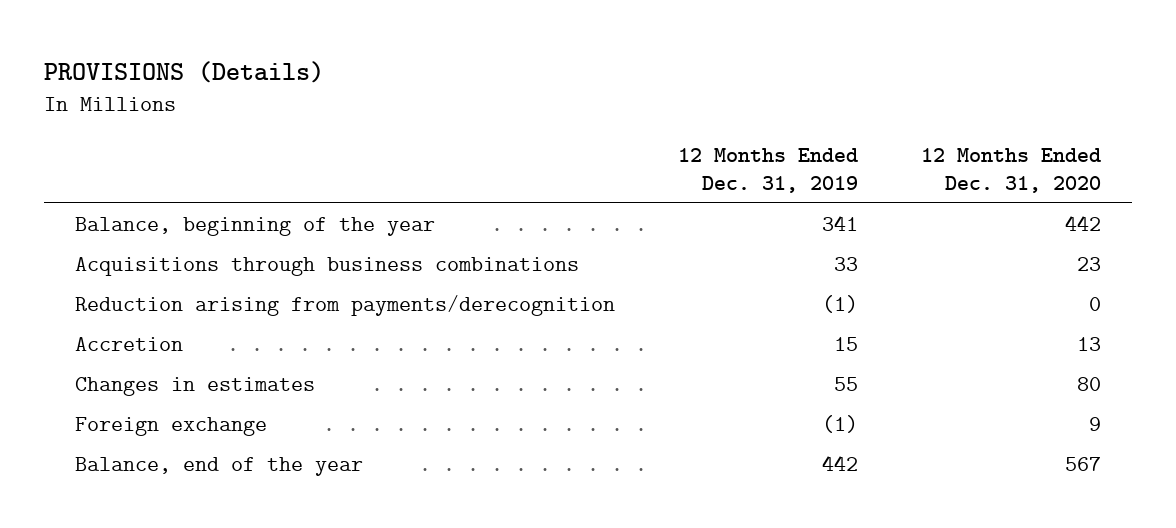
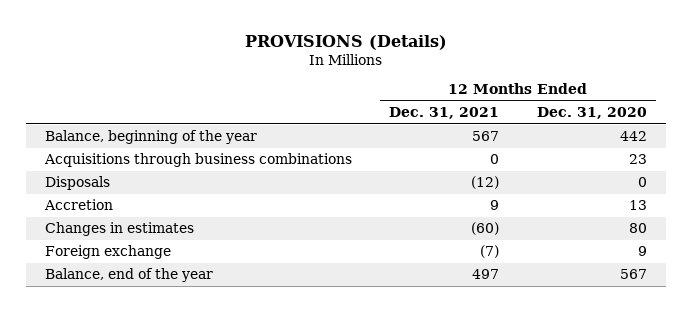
[678,147,859,193] 12 Months Ended Dec. 31, 2019 -> none
none -> [389,106,500,119] Dec. 31, 2021
[75,295,616,317] Reduction arising from payments/derecognition -> none
none -> [44,176,110,191] Disposals

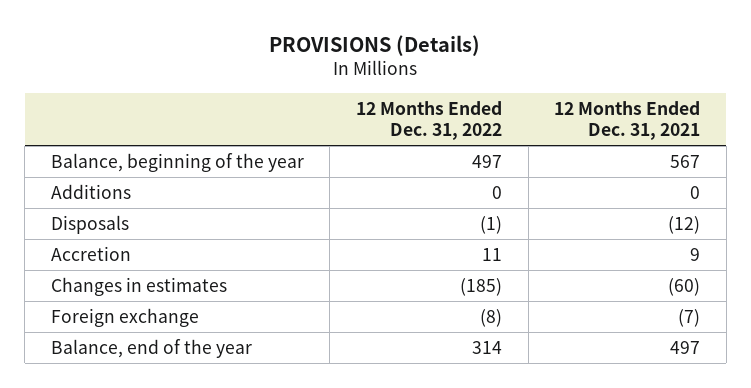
[537,106,648,119] Dec. 31, 2020 -> none
none -> [355,100,502,140] 12 Months Ended Dec. 31, 2022
[43,153,352,168] Acquisitions through business combinations -> [50,184,131,200] Additions

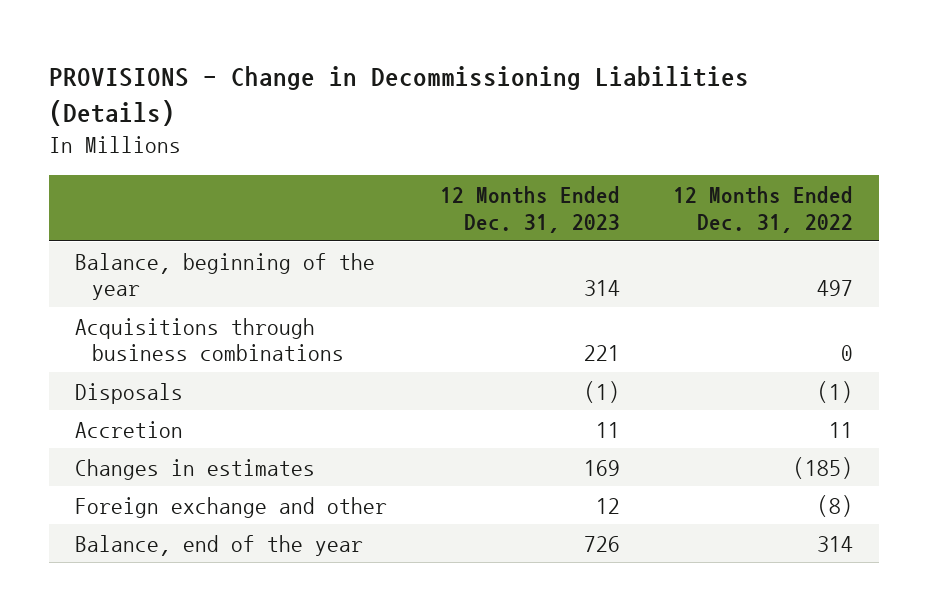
[269,34,481,56] PROVISIONS (Details) -> [49,66,750,126] PROVISIONS - Change in Decommissioning Liabilities (Details)
[554,100,701,140] 12 Months Ended Dec. 31, 2021 -> none
none -> [439,186,620,233] 12 Months Ended Dec. 31, 2023
[50,184,131,200] Additions -> [75,317,344,362] Acquisitions through business combinations
[50,308,199,328] Foreign exchange -> [75,496,388,518] Foreign exchange and other

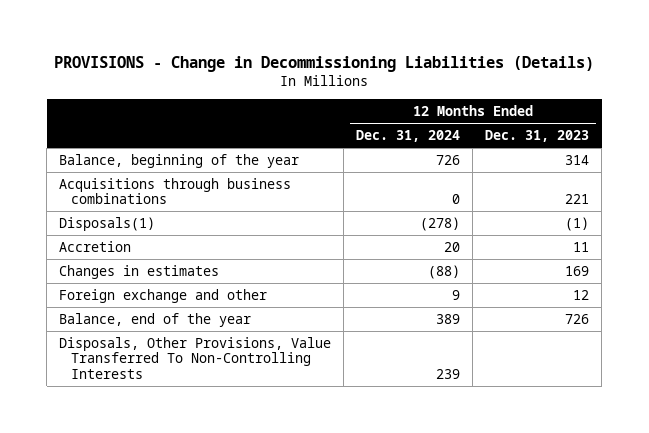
[672,186,853,233] 12 Months Ended Dec. 31, 2022 -> none
none -> [356,129,461,142] Dec. 31, 2024
[75,382,184,404] Disposals -> [59,216,156,231] Disposals(1)
none -> [59,336,332,379] Disposals, Other Provisions, Value Transferred To Non-Controlling Interests

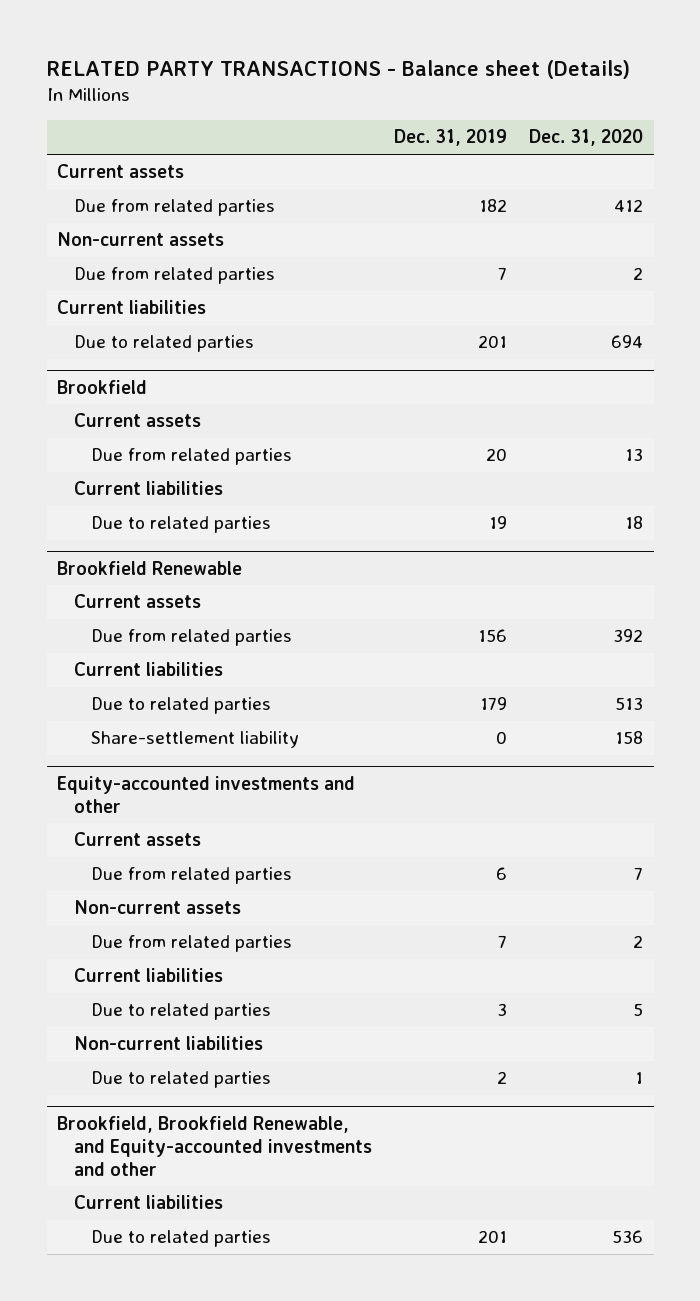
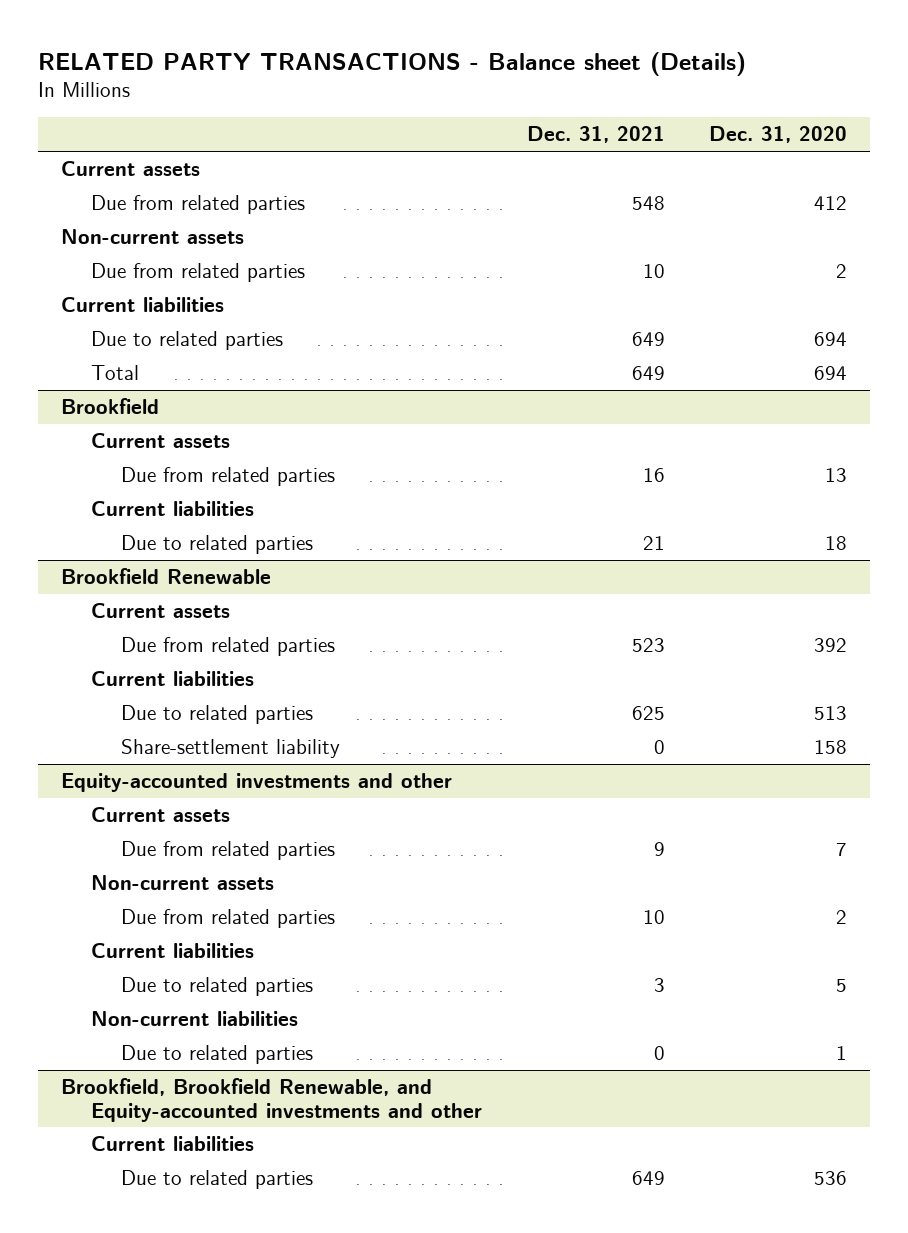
[393,129,507,147] Dec. 31, 2019 -> none
none -> [526,126,665,144] Dec. 31, 2021
none -> [90,364,139,380] Total

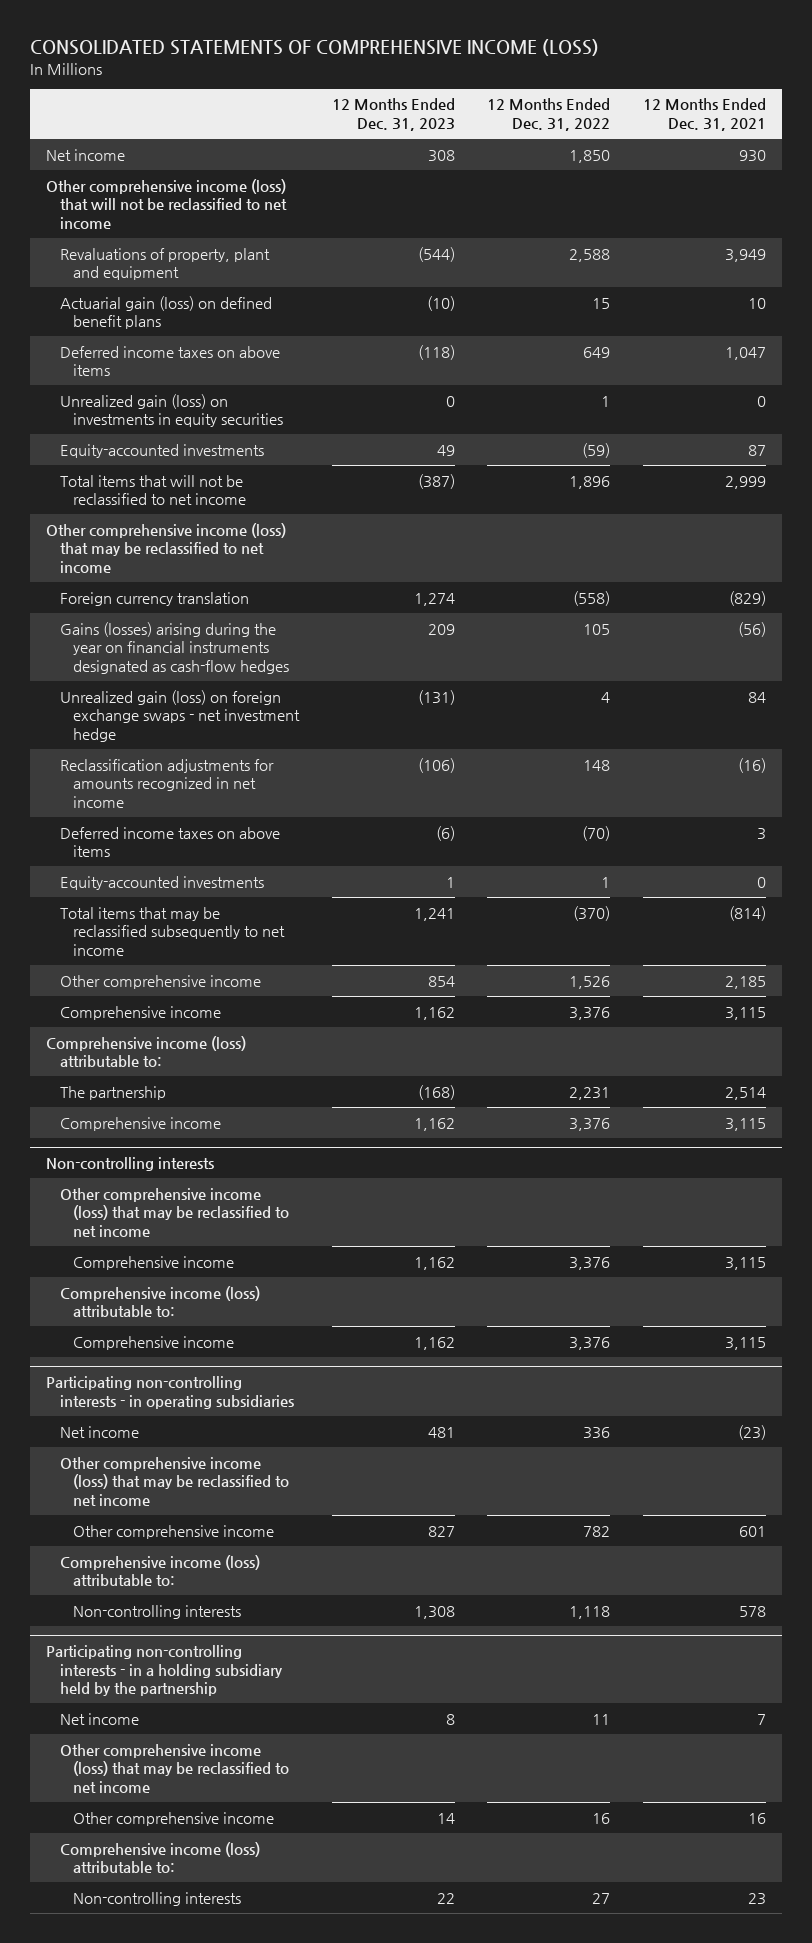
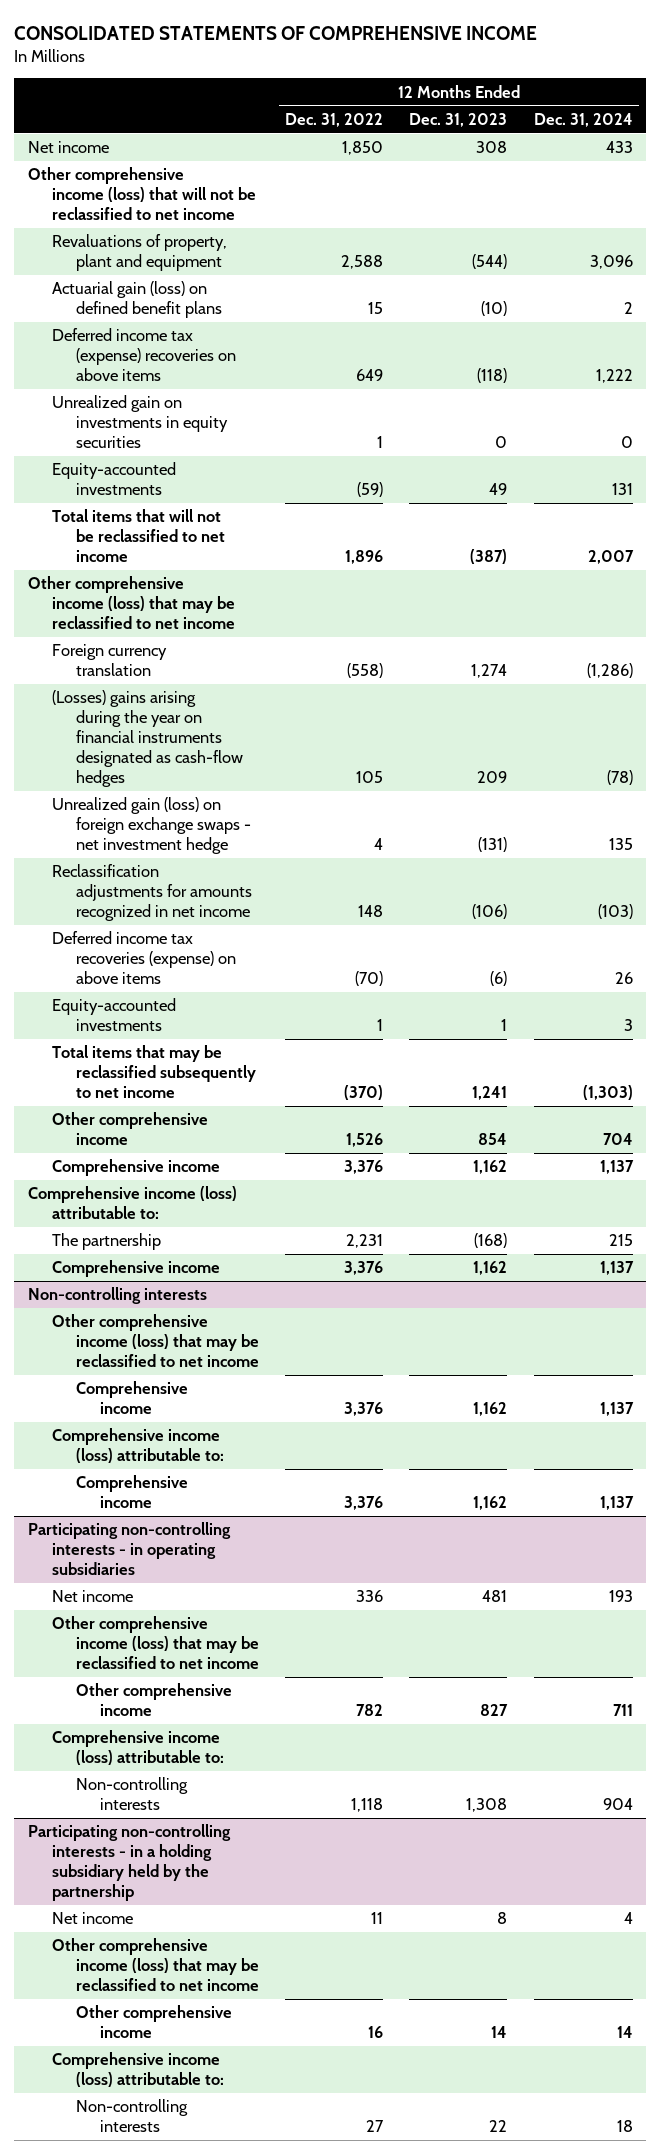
[29,39,599,57] CONSOLIDATED STATEMENTS OF COMPREHENSIVE INCOME (LOSS) -> [14,25,538,40] CONSOLIDATED STATEMENTS OF COMPREHENSIVE INCOME
[643,98,767,132] 12 Months Ended Dec. 31, 2021 -> none
none -> [533,112,633,127] Dec. 31, 2024
[59,345,280,377] Deferred income taxes on above items -> [51,328,236,382] Deferred income tax (expense) recoveries on above items
[59,393,284,428] Unrealized gain (loss) on investments in equity securities -> [51,395,228,449] Unrealized gain on investments in equity securities
[59,621,290,675] Gains (losses) arising during the year on financial instruments designated as cash-flow hedges -> [51,690,243,788] (Losses) gains arising during the year on financial instruments designated as cash-flow hedges
[59,826,280,858] Deferred income taxes on above items -> [51,931,236,985] Deferred income tax recoveries (expense) on above items

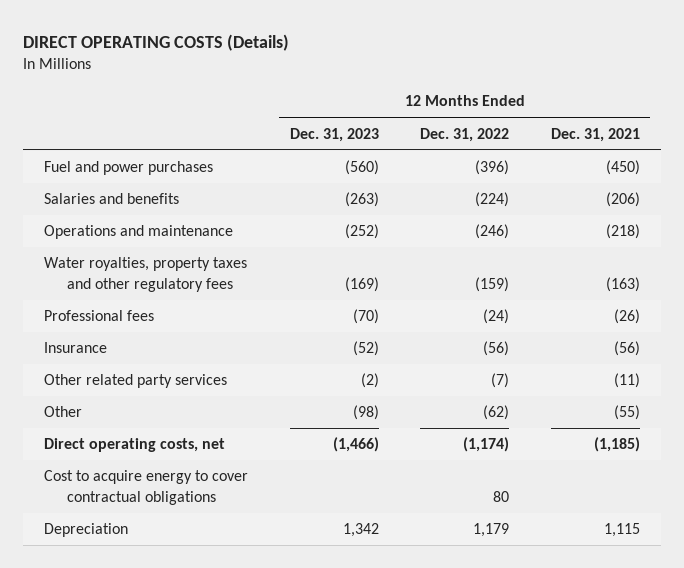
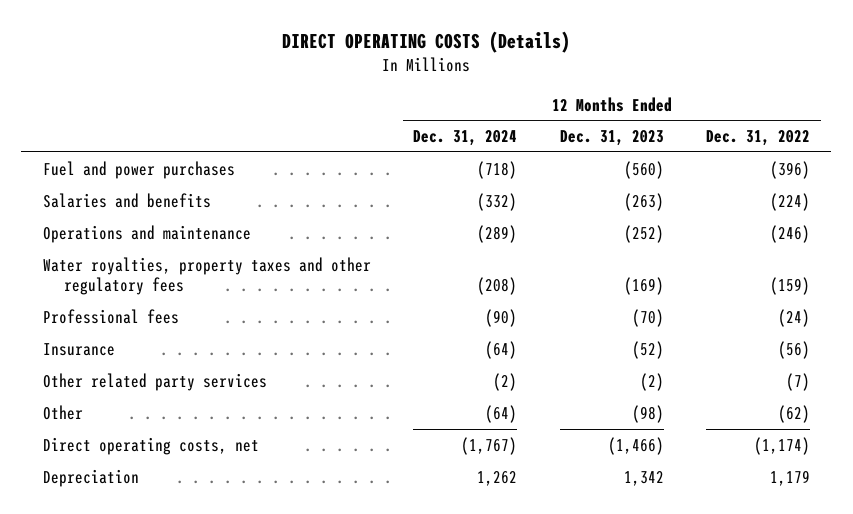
[550,127,640,142] Dec. 31, 2021 -> none
none -> [413,130,518,147] Dec. 31, 2024
[44,470,249,505] Cost to acquire energy to cover contractual obligations -> none

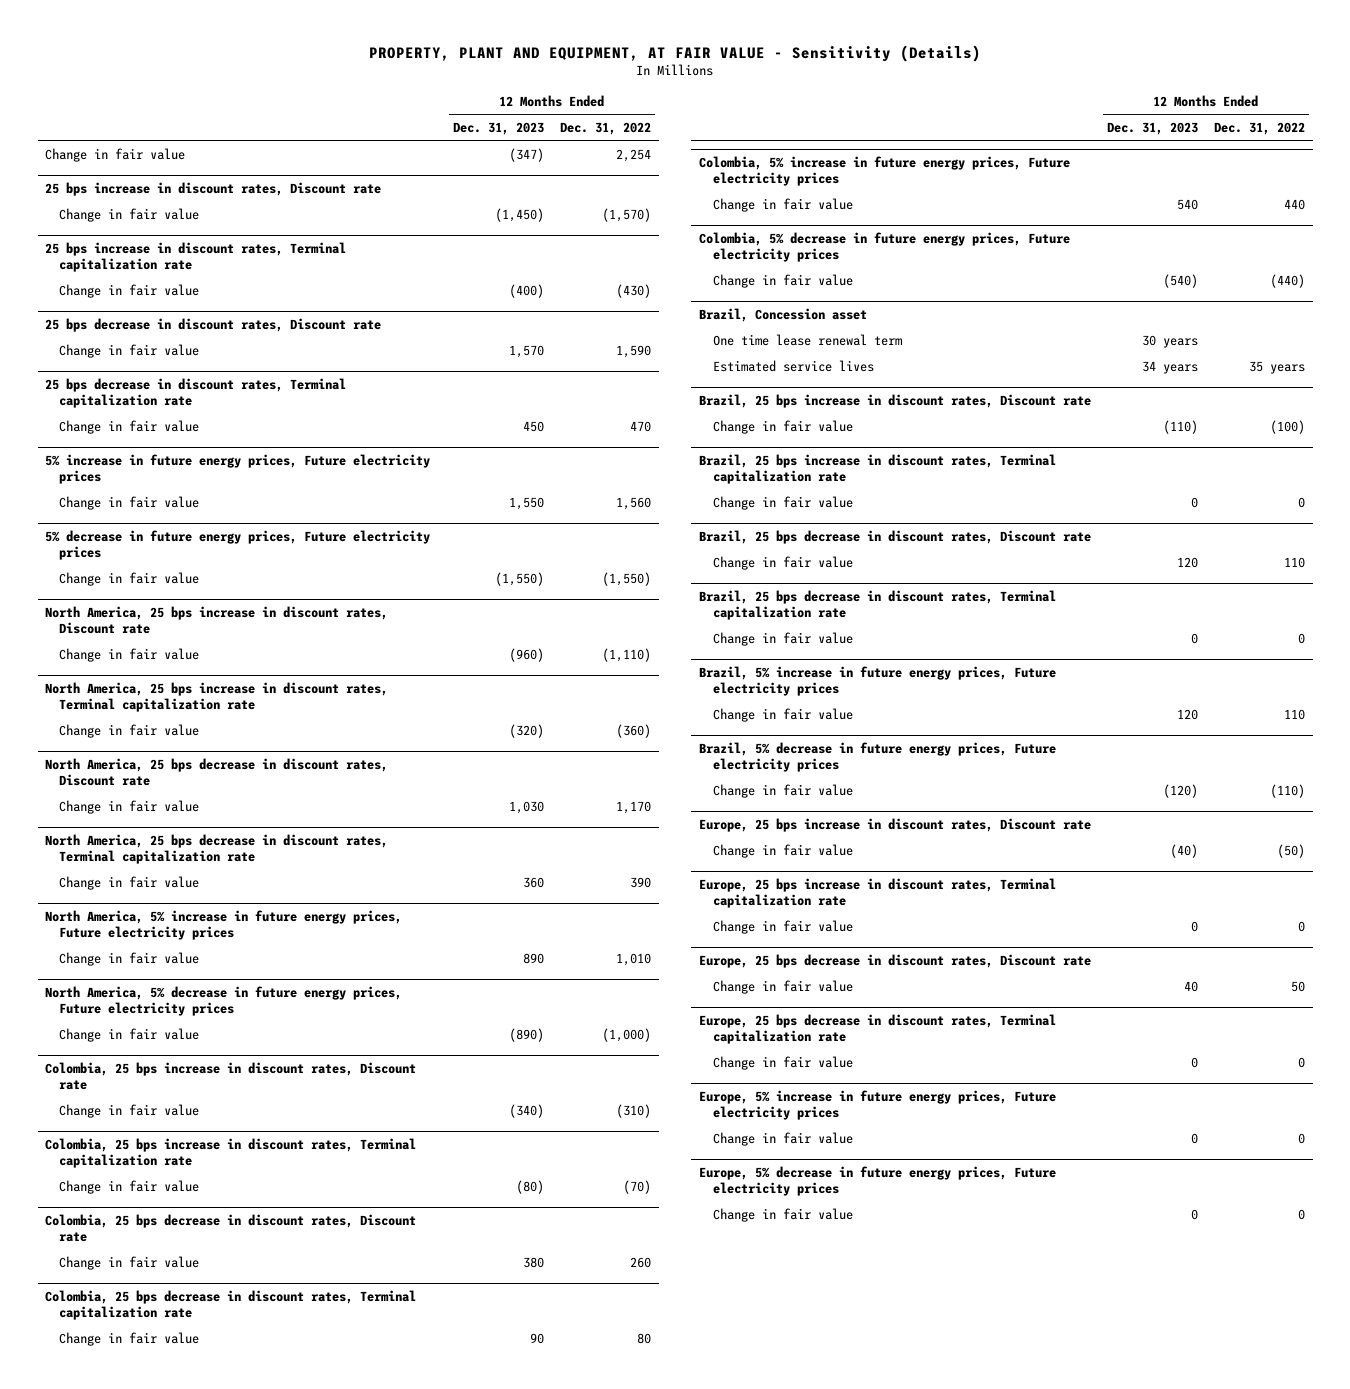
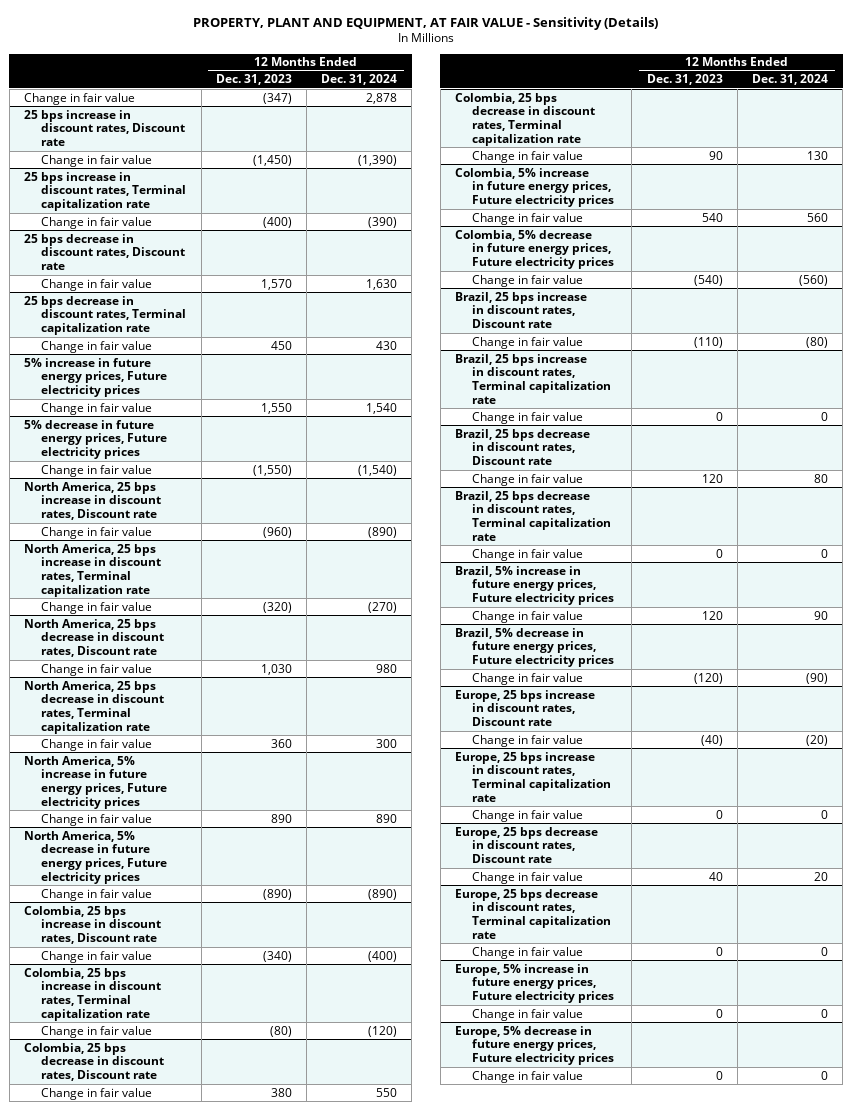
[560,121,652,135] Dec. 31, 2022 -> none
none -> [321,74,398,86] Dec. 31, 2024
[699,307,868,322] Brazil, Concession asset -> none
[712,333,902,346] One time lease renewal term -> none
[712,359,874,372] Estimated service lives -> none

